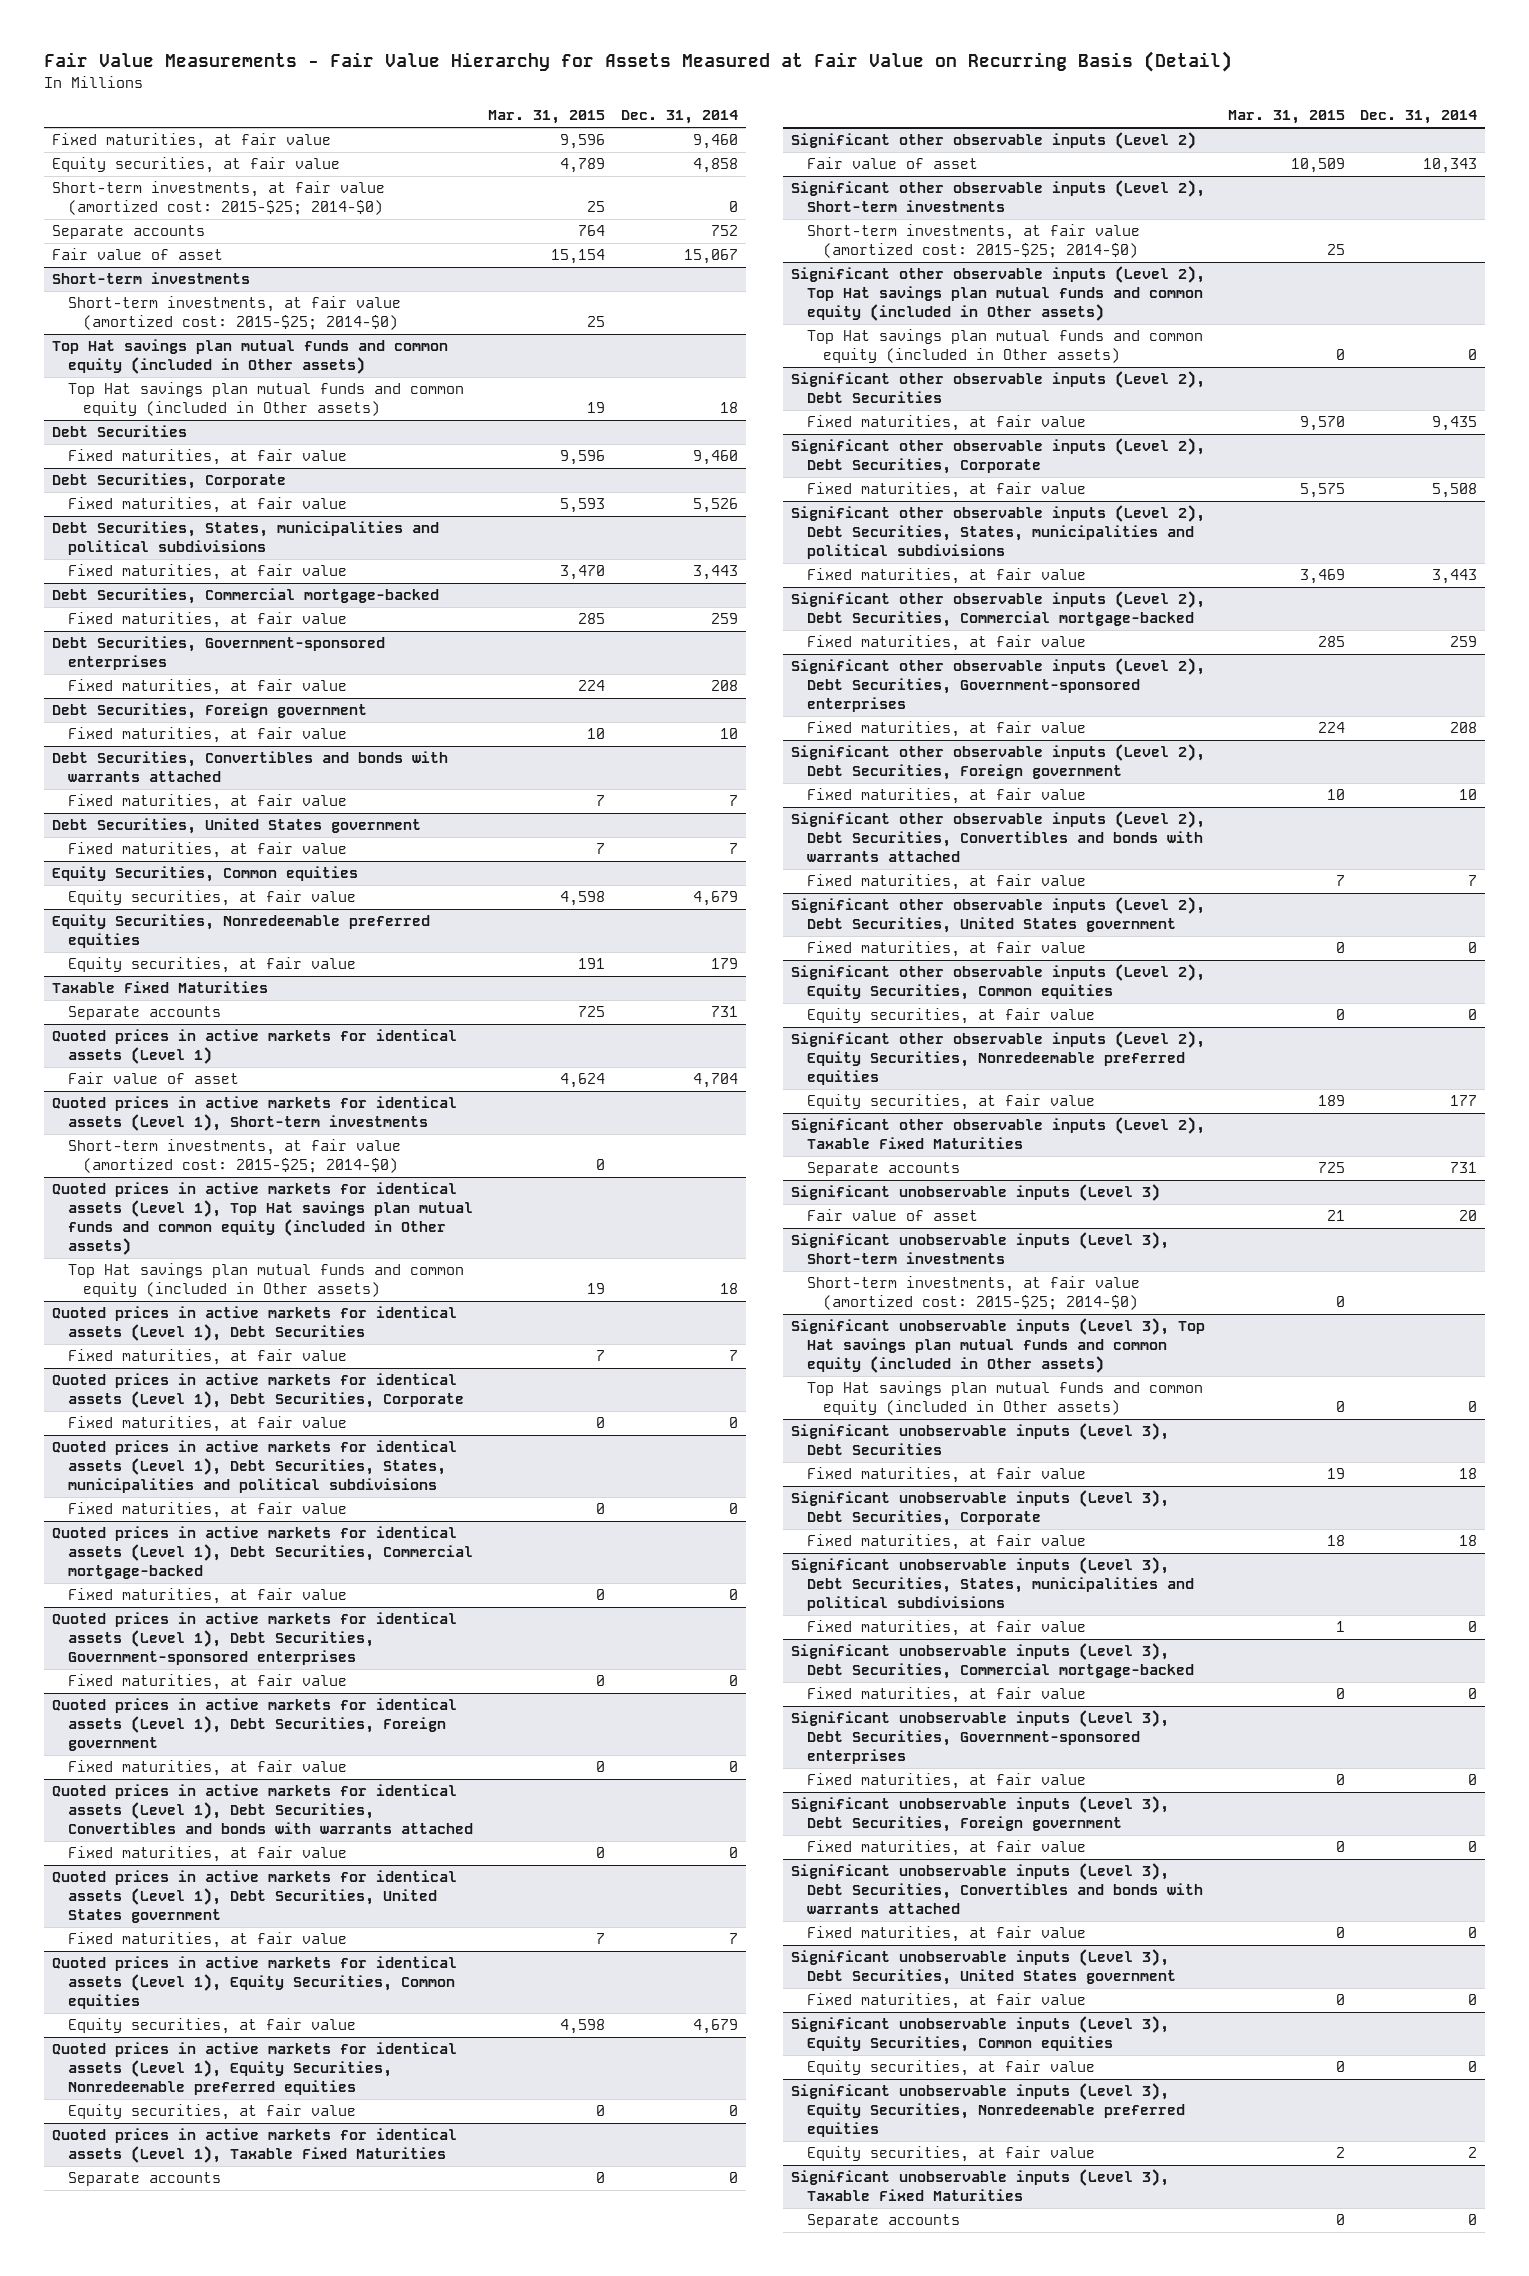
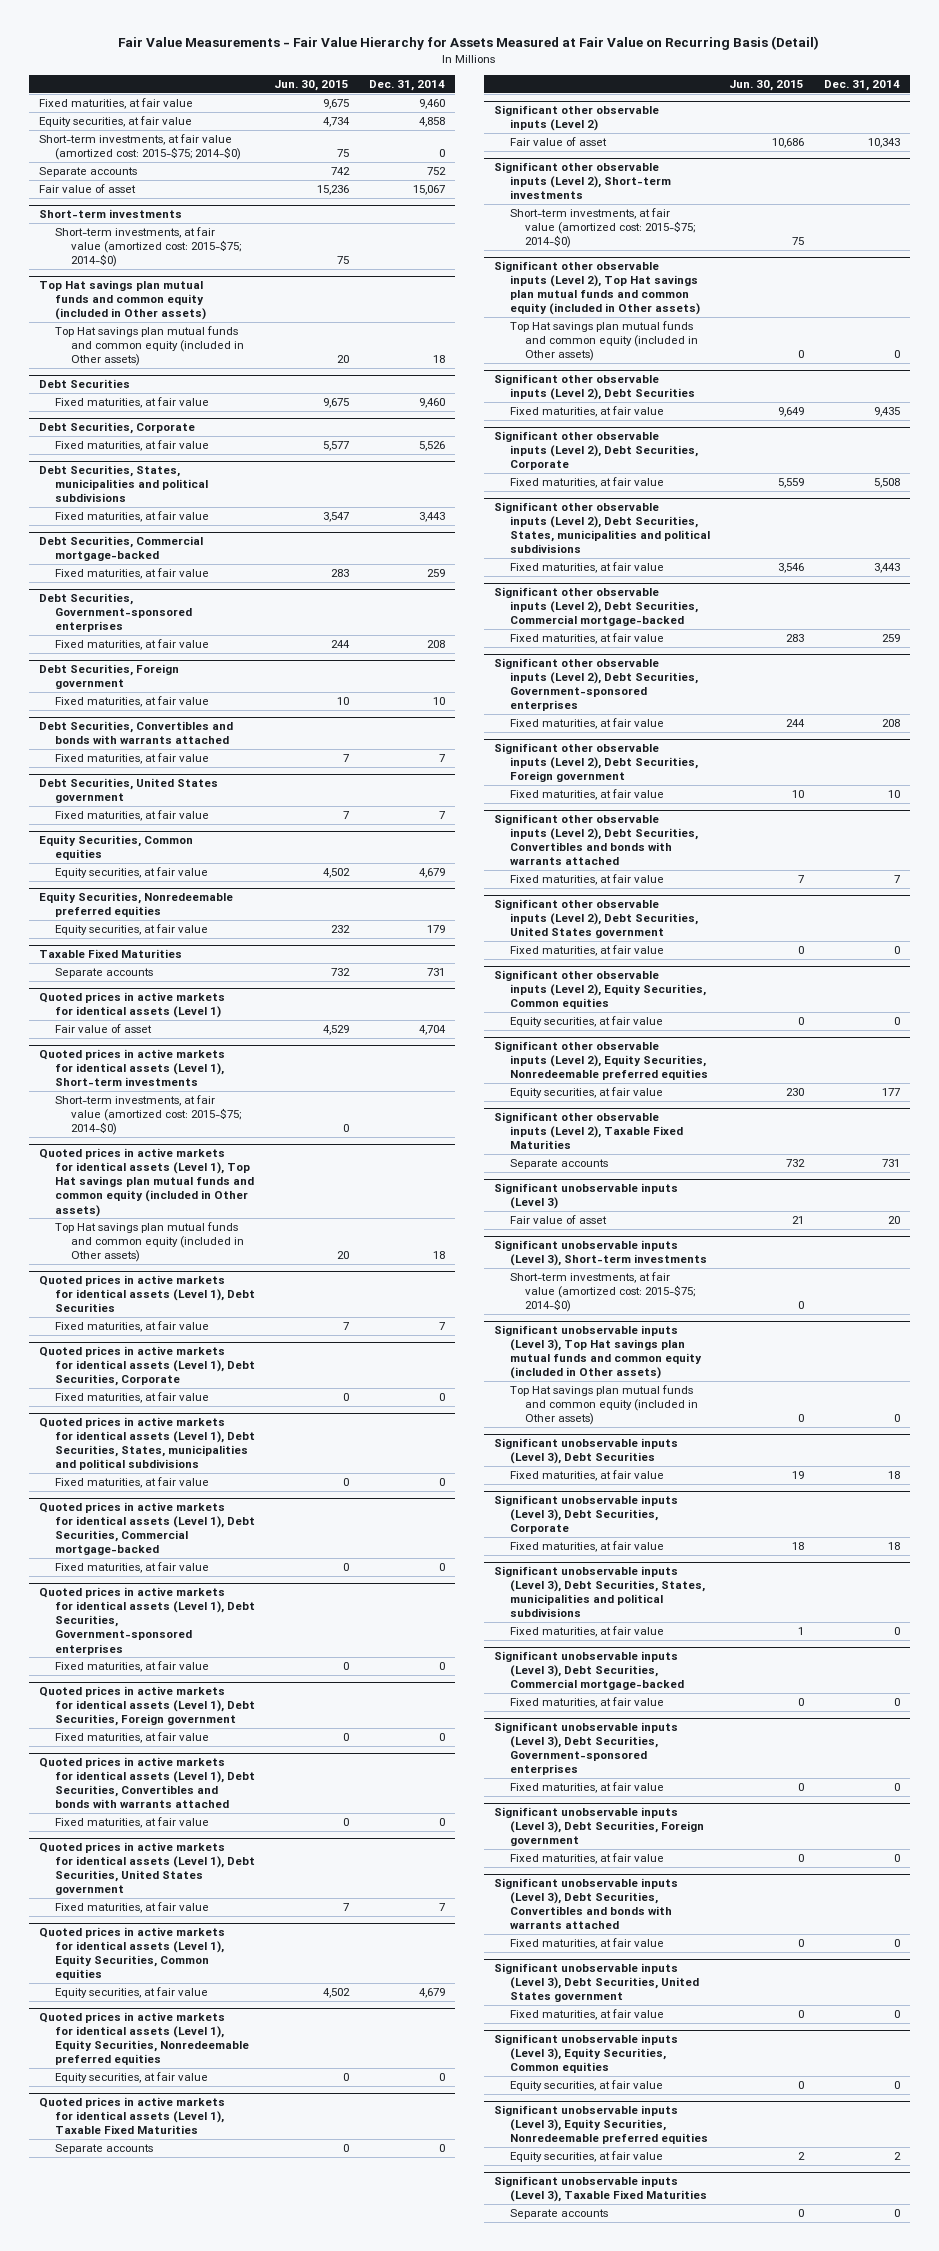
[488,110,606,125] Mar. 31, 2015 -> none
none -> [274,80,350,92] Jun. 30, 2015
[51,181,385,216] Short-term investments, at fair value (amortized cost: 2015-$25; 2014-$0) -> [38,134,241,161] Short-term investments, at fair value (amortized cost: 2015-$75; 2014-$0)
[67,296,401,331] Short-term investments, at fair value (amortized cost: 2015-$25; 2014-$0) -> [54,227,241,268] Short-term investments, at fair value (amortized cost: 2015-$75; 2014-$0)
[67,1139,401,1174] Short-term investments, at fair value (amortized cost: 2015-$25; 2014-$0) -> [54,1095,241,1136] Short-term investments, at fair value (amortized cost: 2015-$75; 2014-$0)
[807,224,1141,259] Short-term investments, at fair value (amortized cost: 2015-$25; 2014-$0) -> [509,208,696,249] Short-term investments, at fair value (amortized cost: 2015-$75; 2014-$0)
[807,1276,1141,1311] Short-term investments, at fair value (amortized cost: 2015-$25; 2014-$0) -> [509,1272,696,1313] Short-term investments, at fair value (amortized cost: 2015-$75; 2014-$0)

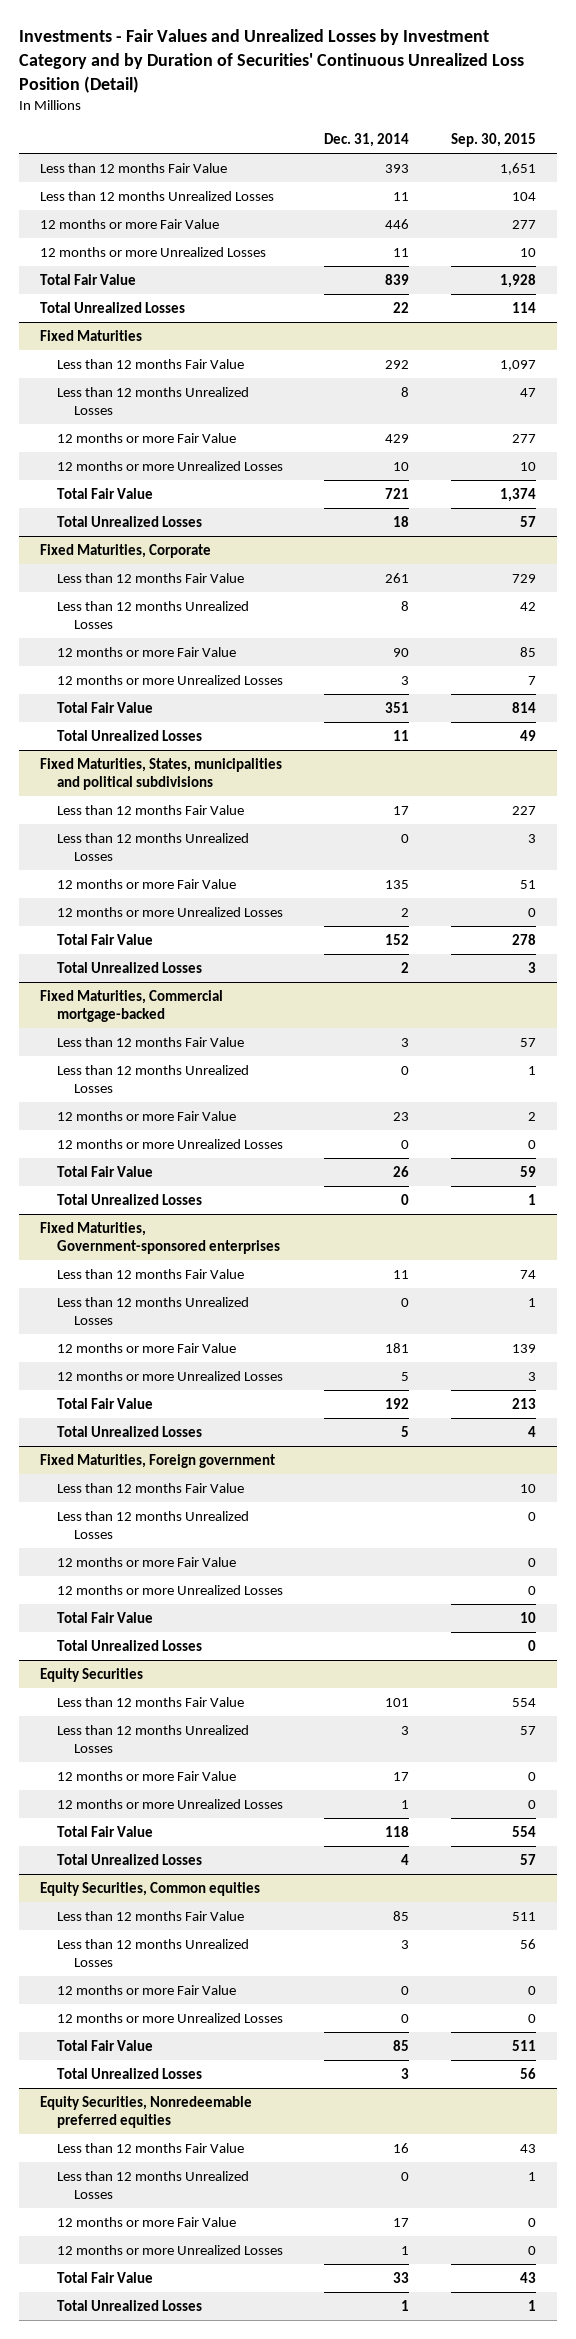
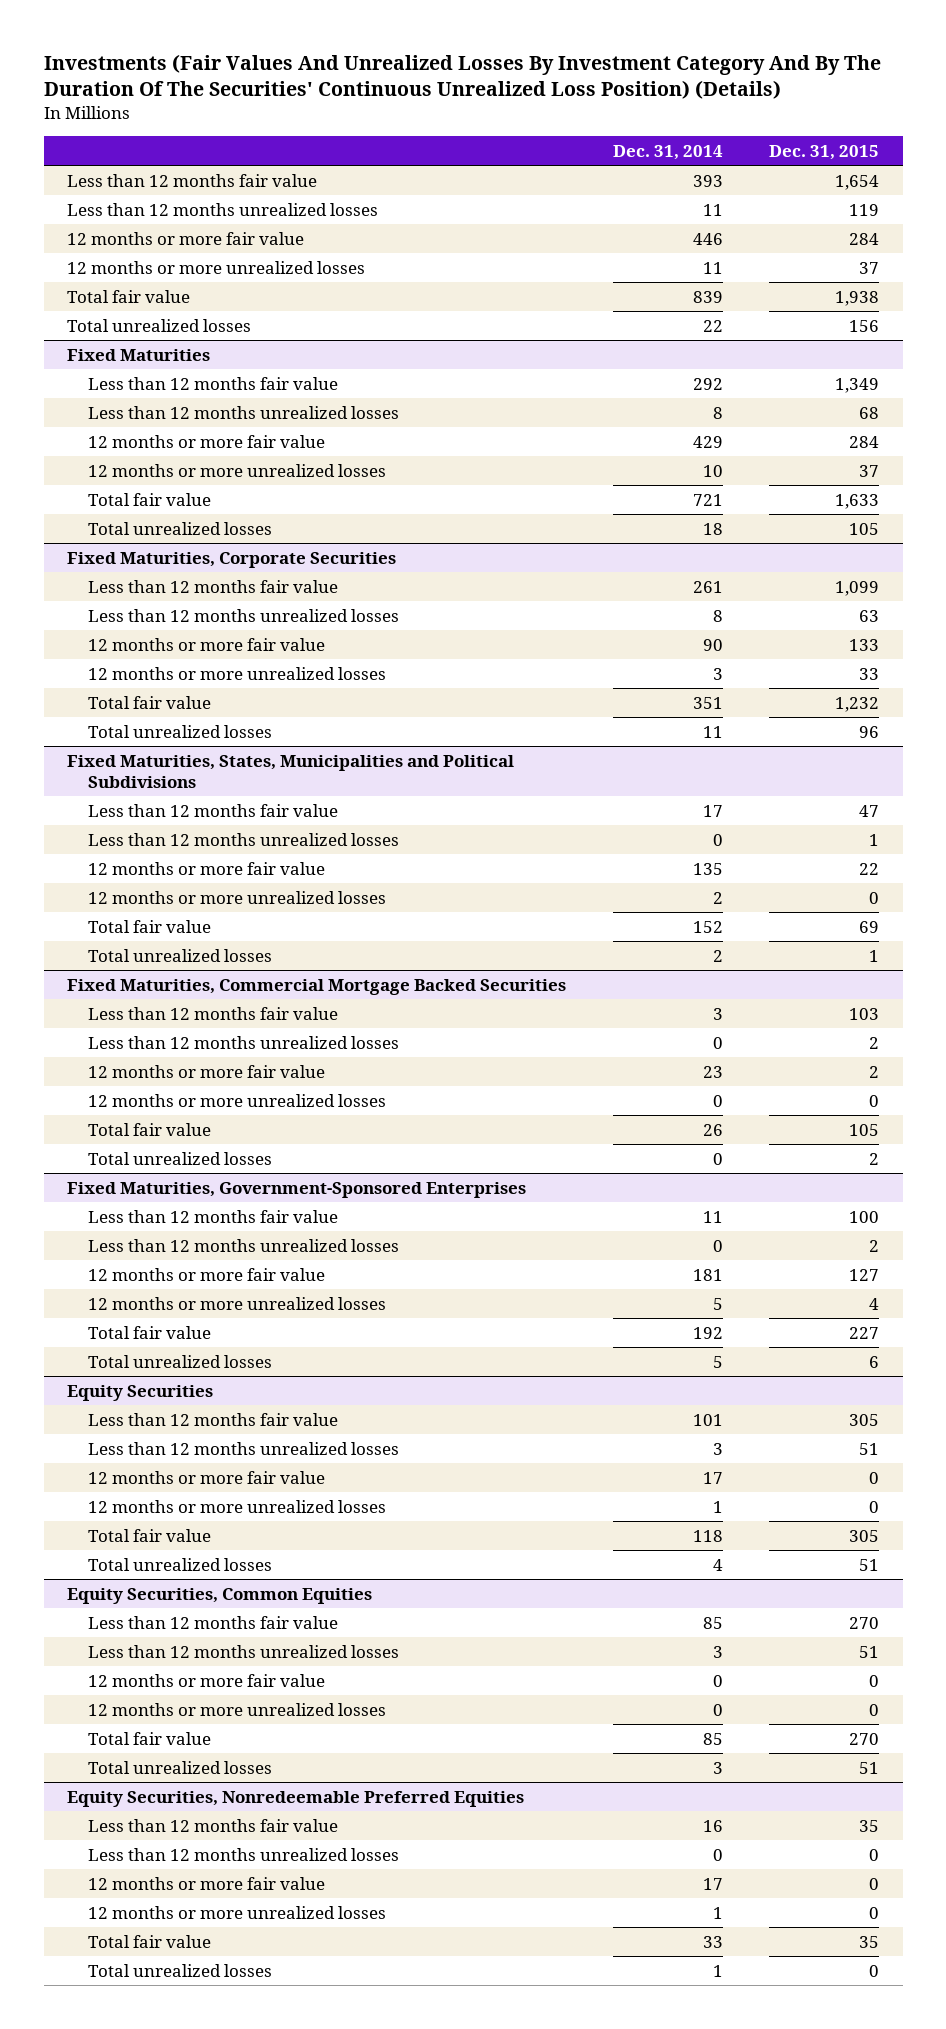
[18,29,524,93] Investments - Fair Values and Unrealized Losses by Investment Category and by Duration of Securities' Continuous Unrealized Loss Position (Detail) -> [43,53,881,100] Investments (Fair Values And Unrealized Losses By Investment Category And By The Duration Of The Securities' Continuous Unrealized Loss Position) (Details)
[450,133,536,148] Sep. 30, 2015 -> none
none -> [769,145,880,161] Dec. 31, 2015
[39,162,227,173] Less than 12 months Fair Value -> [66,173,317,187] Less than 12 months fair value
[39,190,274,201] Less than 12 months Unrealized Losses -> [66,202,378,216] Less than 12 months unrealized losses
[39,218,219,229] 12 months or more Fair Value -> [66,231,304,245] 12 months or more fair value
[39,246,266,257] 12 months or more Unrealized Losses -> [66,260,365,274] 12 months or more unrealized losses
[39,273,136,285] Total Fair Value -> [66,289,190,303] Total fair value
[39,301,185,313] Total Unrealized Losses -> [66,318,251,332] Total unrealized losses
[39,1453,275,1468] Fixed Maturities, Foreign government -> none
[56,1482,244,1493] Less than 12 months Fair Value -> none
[56,1510,249,1539] Less than 12 months Unrealized Losses -> none
[56,1556,236,1567] 12 months or more Fair Value -> none
[56,1584,283,1595] 12 months or more Unrealized Losses -> none
[56,1611,153,1623] Total Fair Value -> none
[56,1639,202,1651] Total Unrealized Losses -> none
[56,358,244,369] Less than 12 months Fair Value -> [88,376,339,390] Less than 12 months fair value
[56,386,249,415] Less than 12 months Unrealized Losses -> [88,405,400,419] Less than 12 months unrealized losses
[56,432,236,443] 12 months or more Fair Value -> [88,434,326,448] 12 months or more fair value
[56,460,283,471] 12 months or more Unrealized Losses -> [88,463,387,477] 12 months or more unrealized losses
[56,487,153,499] Total Fair Value -> [88,492,212,506] Total fair value
[56,515,202,527] Total Unrealized Losses -> [88,521,273,535] Total unrealized losses
[39,543,211,558] Fixed Maturities, Corporate -> [66,551,396,568] Fixed Maturities, Corporate Securities
[56,572,244,583] Less than 12 months Fair Value -> [88,579,339,593] Less than 12 months fair value
[56,600,249,629] Less than 12 months Unrealized Losses -> [88,608,400,622] Less than 12 months unrealized losses
[56,646,236,657] 12 months or more Fair Value -> [88,637,326,651] 12 months or more fair value
[56,674,283,685] 12 months or more Unrealized Losses -> [88,666,387,680] 12 months or more unrealized losses
[56,701,153,713] Total Fair Value -> [88,695,212,709] Total fair value
[56,729,202,741] Total Unrealized Losses -> [88,724,273,738] Total unrealized losses
[39,757,282,790] Fixed Maturities, States, municipalities and political subdivisions -> [66,754,514,788] Fixed Maturities, States, Municipalities and Political Subdivisions
[56,804,244,815] Less than 12 months Fair Value -> [88,803,339,817] Less than 12 months fair value
[56,832,249,861] Less than 12 months Unrealized Losses -> [88,832,400,846] Less than 12 months unrealized losses
[56,878,236,889] 12 months or more Fair Value -> [88,861,326,875] 12 months or more fair value
[56,906,283,917] 12 months or more Unrealized Losses -> [88,890,387,904] 12 months or more unrealized losses
[56,933,153,945] Total Fair Value -> [88,919,212,933] Total fair value
[56,961,202,973] Total Unrealized Losses -> [88,948,273,962] Total unrealized losses
[39,989,223,1022] Fixed Maturities, Commercial mortgage-backed -> [66,978,566,995] Fixed Maturities, Commercial Mortgage Backed Securities
[56,1036,244,1047] Less than 12 months Fair Value -> [88,1006,339,1020] Less than 12 months fair value
[56,1064,249,1093] Less than 12 months Unrealized Losses -> [88,1035,400,1049] Less than 12 months unrealized losses
[56,1110,236,1121] 12 months or more Fair Value -> [88,1064,326,1078] 12 months or more fair value
[56,1138,283,1149] 12 months or more Unrealized Losses -> [88,1093,387,1107] 12 months or more unrealized losses
[56,1165,153,1177] Total Fair Value -> [88,1122,212,1136] Total fair value
[56,1193,202,1205] Total Unrealized Losses -> [88,1151,273,1165] Total unrealized losses
[39,1221,280,1254] Fixed Maturities, Government-sponsored enterprises -> [66,1181,526,1198] Fixed Maturities, Government-Sponsored Enterprises
[56,1268,244,1279] Less than 12 months Fair Value -> [88,1209,339,1223] Less than 12 months fair value
[56,1296,249,1325] Less than 12 months Unrealized Losses -> [88,1238,400,1252] Less than 12 months unrealized losses
[56,1342,236,1353] 12 months or more Fair Value -> [88,1267,326,1281] 12 months or more fair value
[56,1370,283,1381] 12 months or more Unrealized Losses -> [88,1296,387,1310] 12 months or more unrealized losses
[56,1397,153,1409] Total Fair Value -> [88,1325,212,1339] Total fair value
[56,1425,202,1437] Total Unrealized Losses -> [88,1354,273,1368] Total unrealized losses
[56,1696,244,1707] Less than 12 months Fair Value -> [88,1412,339,1426] Less than 12 months fair value
[56,1724,249,1753] Less than 12 months Unrealized Losses -> [88,1441,400,1455] Less than 12 months unrealized losses
[56,1770,236,1781] 12 months or more Fair Value -> [88,1470,326,1484] 12 months or more fair value
[56,1798,283,1809] 12 months or more Unrealized Losses -> [88,1499,387,1513] 12 months or more unrealized losses
[56,1825,153,1837] Total Fair Value -> [88,1528,212,1542] Total fair value
[56,1853,202,1865] Total Unrealized Losses -> [88,1557,273,1571] Total unrealized losses
[39,1881,260,1896] Equity Securities, Common equities -> [66,1587,372,1604] Equity Securities, Common Equities
[56,1910,244,1921] Less than 12 months Fair Value -> [88,1615,339,1629] Less than 12 months fair value
[56,1938,249,1967] Less than 12 months Unrealized Losses -> [88,1644,400,1658] Less than 12 months unrealized losses
[56,1984,236,1995] 12 months or more Fair Value -> [88,1673,326,1687] 12 months or more fair value
[56,2012,283,2023] 12 months or more Unrealized Losses -> [88,1702,387,1716] 12 months or more unrealized losses
[56,2039,153,2051] Total Fair Value -> [88,1731,212,1745] Total fair value
[56,2067,202,2079] Total Unrealized Losses -> [88,1760,273,1774] Total unrealized losses
[39,2095,252,2128] Equity Securities, Nonredeemable preferred equities -> [66,1790,524,1807] Equity Securities, Nonredeemable Preferred Equities
[56,2142,244,2153] Less than 12 months Fair Value -> [88,1818,339,1832] Less than 12 months fair value
[56,2170,249,2199] Less than 12 months Unrealized Losses -> [88,1847,400,1861] Less than 12 months unrealized losses
[56,2216,236,2227] 12 months or more Fair Value -> [88,1876,326,1890] 12 months or more fair value
[56,2244,283,2255] 12 months or more Unrealized Losses -> [88,1905,387,1919] 12 months or more unrealized losses
[56,2271,153,2283] Total Fair Value -> [88,1934,212,1948] Total fair value
[56,2299,202,2311] Total Unrealized Losses -> [88,1963,273,1977] Total unrealized losses

